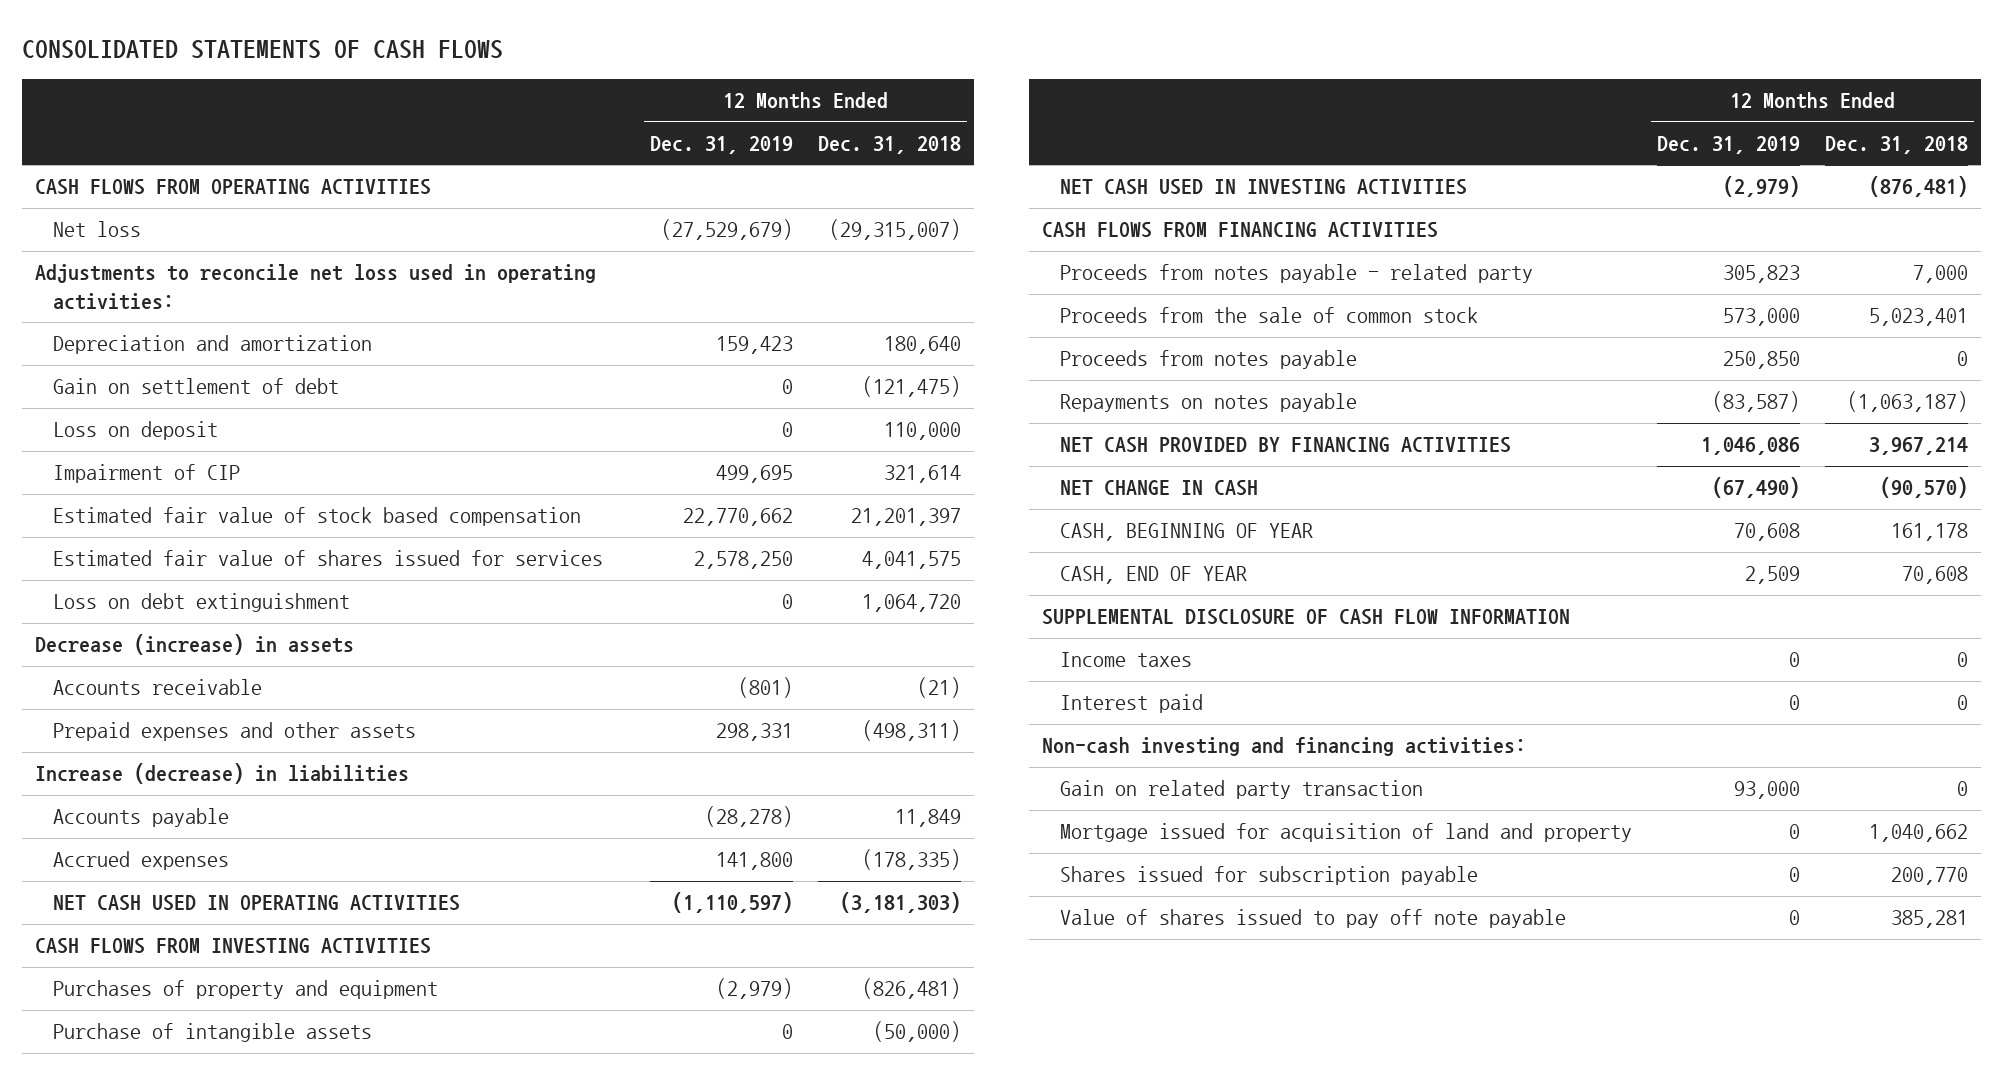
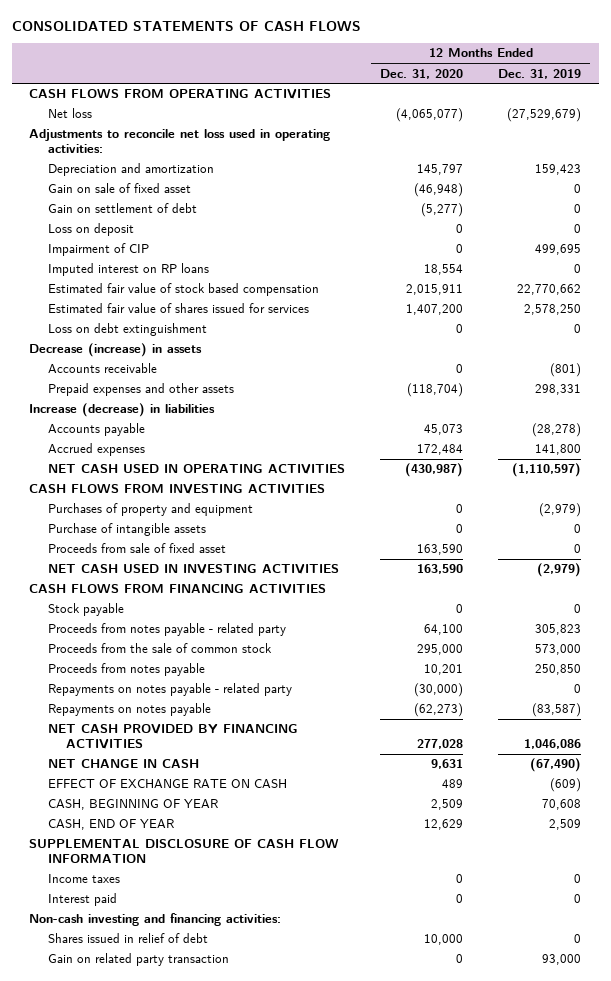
[818,136,962,155] Dec. 31, 2018 -> none
none -> [380,68,464,79] Dec. 31, 2020
none -> [47,183,191,194] Gain on sale of fixed asset
none -> [47,263,209,277] Imputed interest on RP loans
none -> [47,543,226,554] Proceeds from sale of fixed asset
none -> [47,603,124,617] Stock payable
none -> [47,683,292,697] Repayments on notes payable - related party
none -> [47,779,287,789] EFFECT OF EXCHANGE RATE ON CASH
none -> [47,933,208,944] Shares issued in relief of debt
[1060,823,1633,843] Mortgage issued for acquisition of land and property -> none
[1060,866,1479,886] Shares issued for subscription payable -> none
[1060,909,1567,929] Value of shares issued to pay off note payable -> none

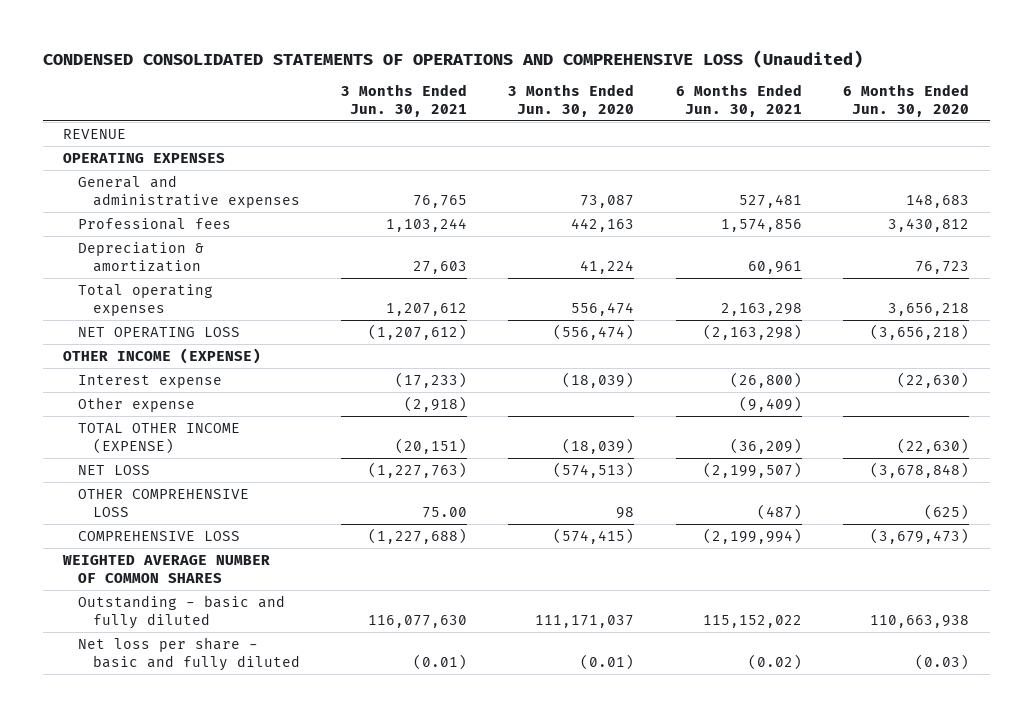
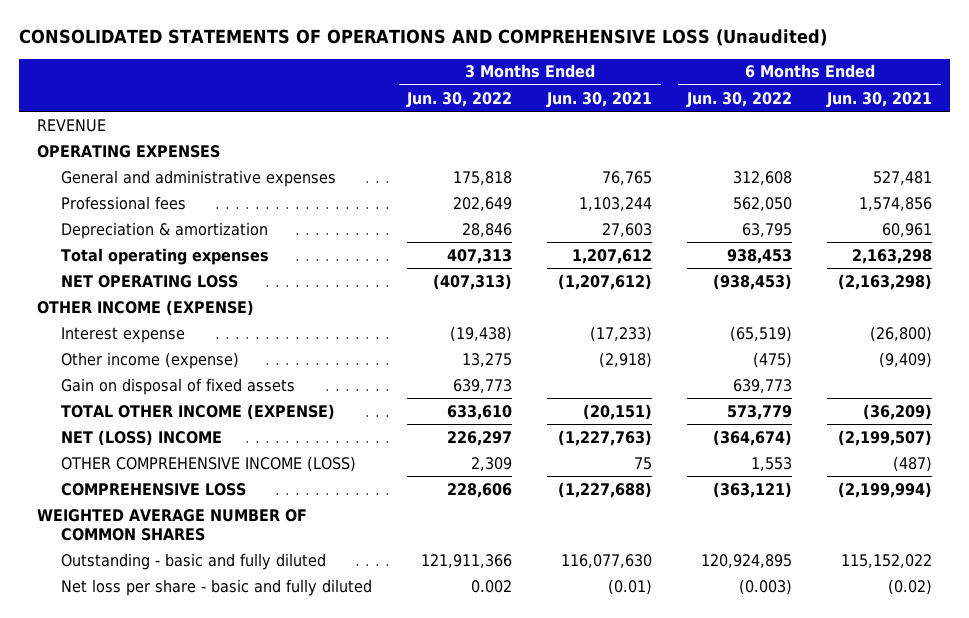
[42,49,863,68] CONDENSED CONSOLIDATED STATEMENTS OF OPERATIONS AND COMPREHENSIVE LOSS (Unaudited) -> [19,29,828,47] CONSOLIDATED STATEMENTS OF OPERATIONS AND COMPREHENSIVE LOSS (Unaudited)
[508,83,635,117] 3 Months Ended Jun. 30, 2020 -> none
[843,83,970,117] 6 Months Ended Jun. 30, 2020 -> none
none -> [406,91,513,108] Jun. 30, 2022
none -> [686,91,793,108] Jun. 30, 2022
[78,396,196,412] Other expense -> [61,351,240,369] Other income (expense)
none -> [61,377,296,395] Gain on disposal of fixed assets
[78,464,151,475] NET LOSS -> [61,429,223,446] NET (LOSS) INCOME
[78,488,250,518] OTHER COMPREHENSIVE LOSS -> [61,455,357,472] OTHER COMPREHENSIVE INCOME (LOSS)
[422,507,468,519] 75.00 -> [634,456,653,470] 75

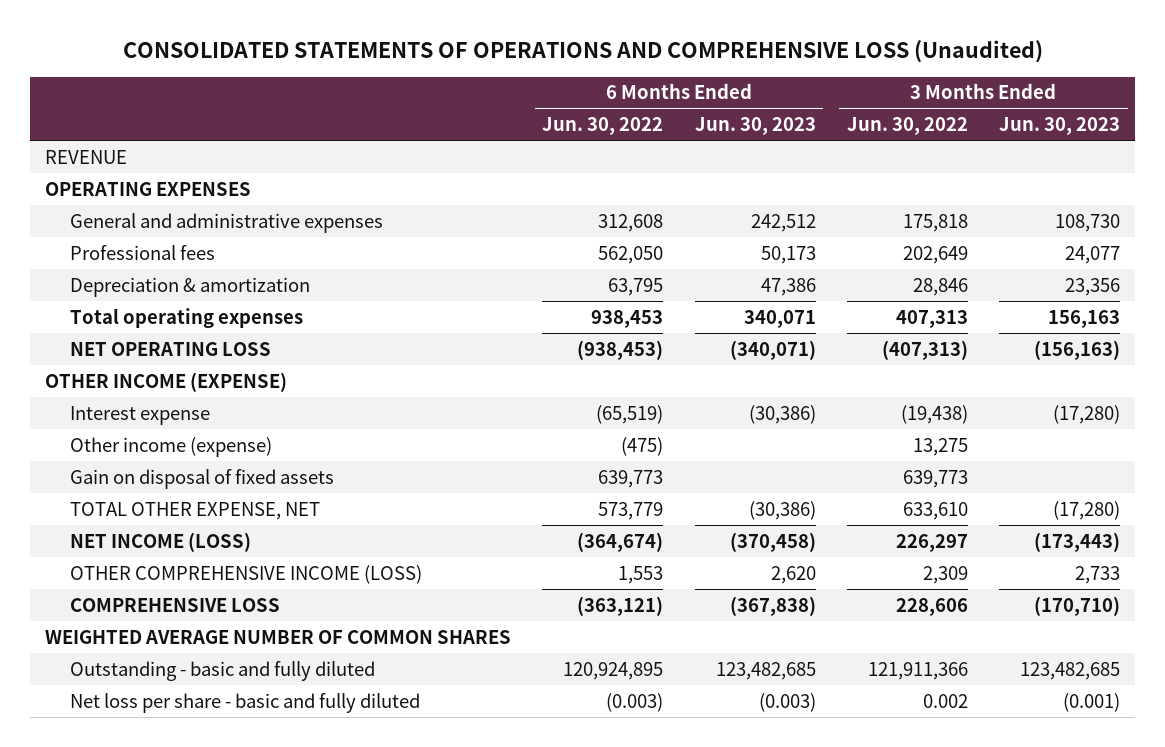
[546,91,653,108] Jun. 30, 2021 -> none
[826,91,933,108] Jun. 30, 2021 -> none
none -> [694,117,816,136] Jun. 30, 2023
none -> [998,117,1120,136] Jun. 30, 2023
[61,403,336,420] TOTAL OTHER INCOME (EXPENSE) -> [70,501,321,520] TOTAL OTHER EXPENSE, NET
[61,429,223,446] NET (LOSS) INCOME -> [70,531,252,552] NET INCOME (LOSS)

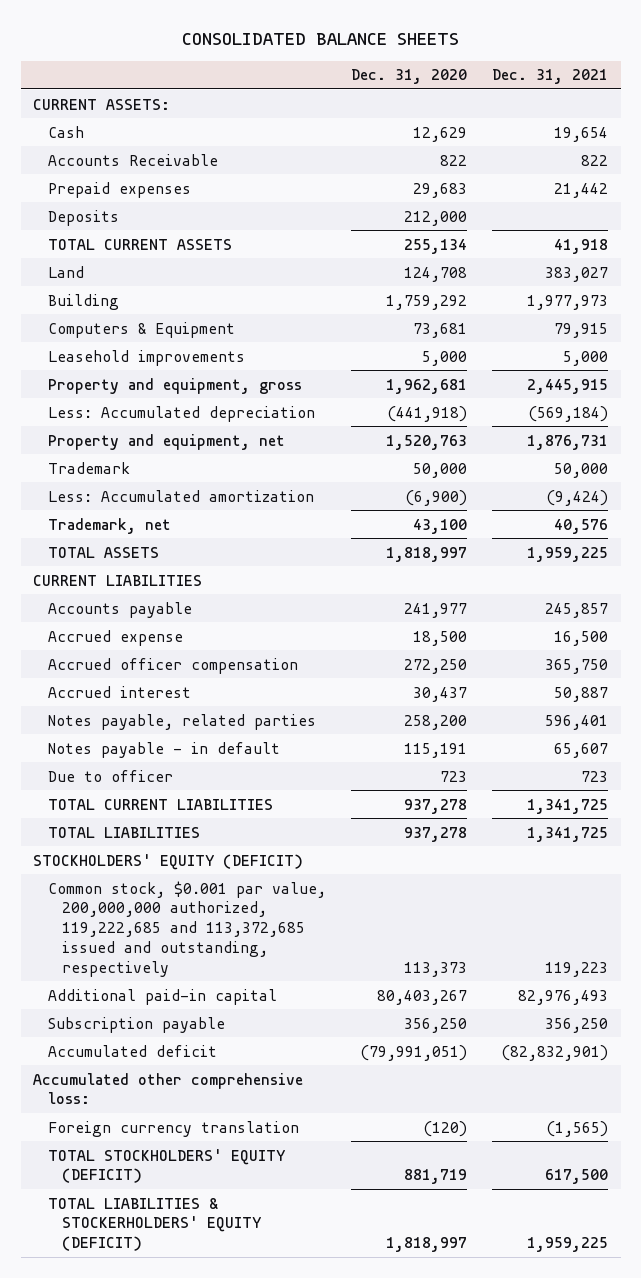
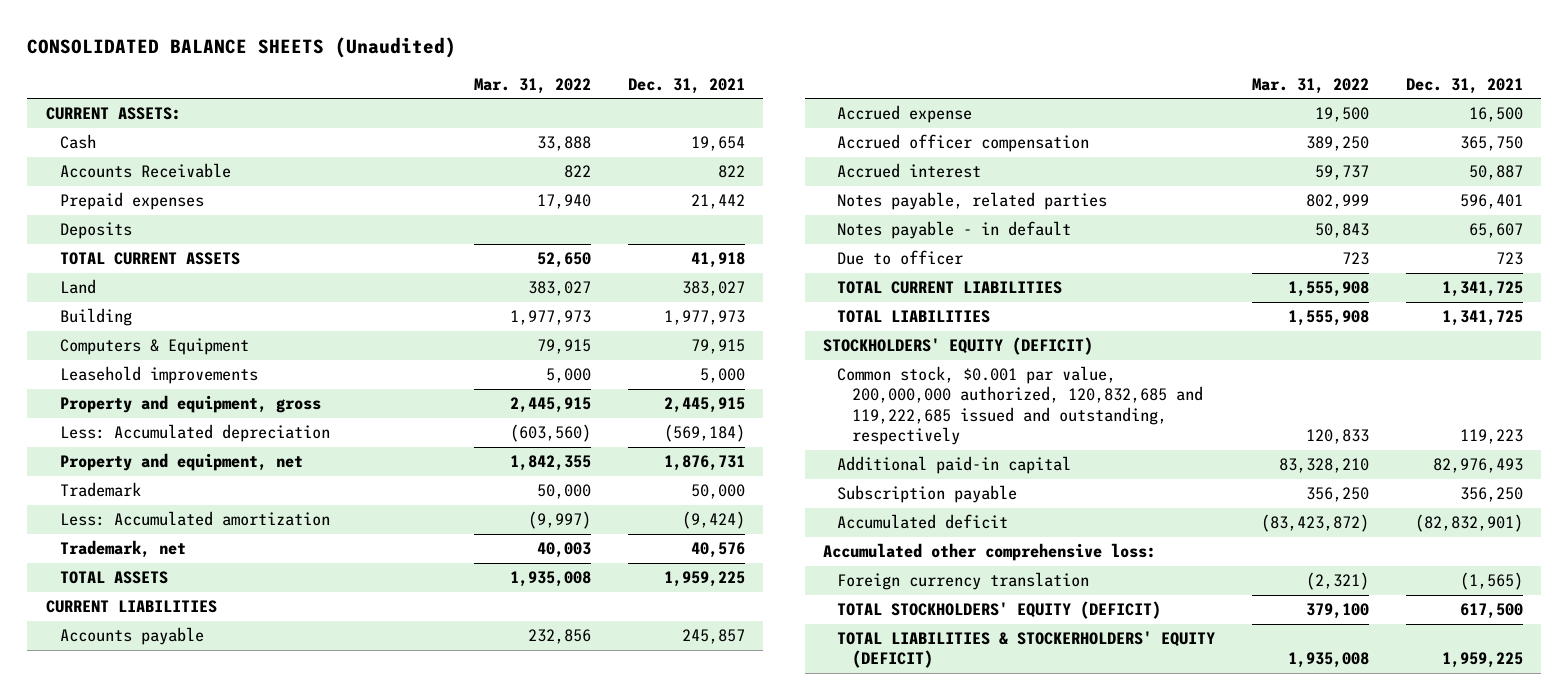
[181,32,459,45] CONSOLIDATED BALANCE SHEETS -> [27,37,457,59] CONSOLIDATED BALANCE SHEETS (Unaudited)
[350,69,467,85] Dec. 31, 2020 -> none
none -> [474,77,592,94] Mar. 31, 2022
[47,880,326,977] Common stock, $0.001 par value, 200,000,000 authorized, 119,222,685 and 113,372,685 issued and outstanding, respectively -> [837,366,1203,446] Common stock, $0.001 par value, 200,000,000 authorized, 120,832,685 and 119,222,685 issued and outstanding, respectively

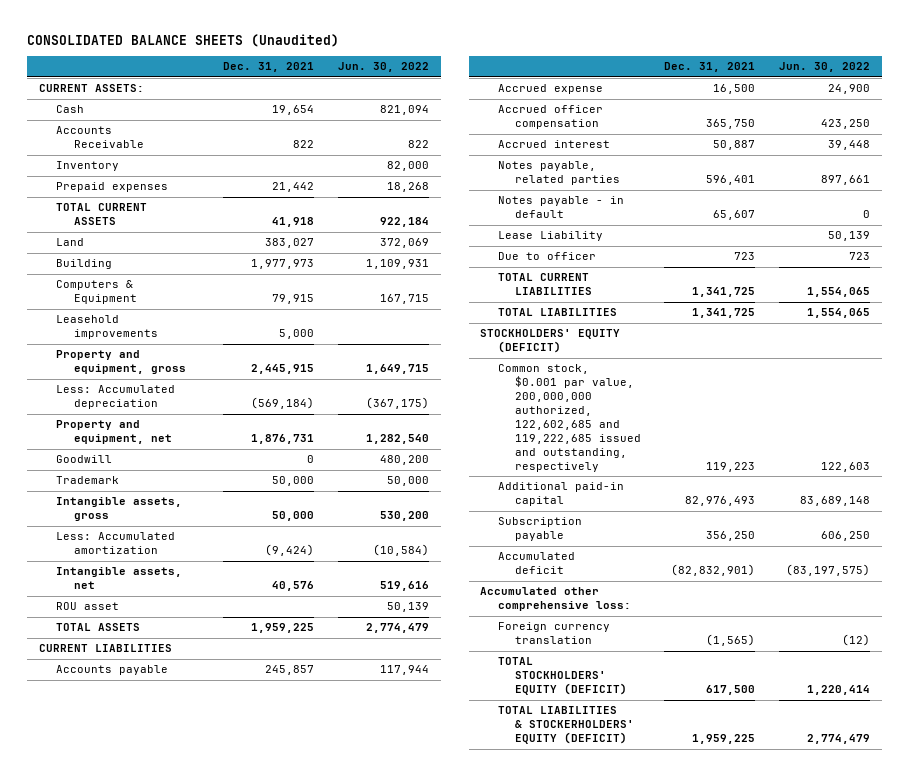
[474,77,592,94] Mar. 31, 2022 -> none
none -> [337,62,429,73] Jun. 30, 2022
none -> [56,161,120,172] Inventory
[59,222,132,240] Deposits -> none
none -> [56,455,113,464] Goodwill
none -> [56,497,183,522] Intangible assets, gross
[59,540,186,559] Trademark, net -> [56,567,183,590] Intangible assets, net
none -> [56,602,120,611] ROU asset
none -> [497,231,603,242] Lease Liability
[837,366,1203,446] Common stock, $0.001 par value, 200,000,000 authorized, 120,832,685 and 119,222,685 issued and outstanding, respectively -> [497,364,641,473] Common stock, $0.001 par value, 200,000,000 authorized, 122,602,685 and 119,222,685 issued and outstanding, respectively

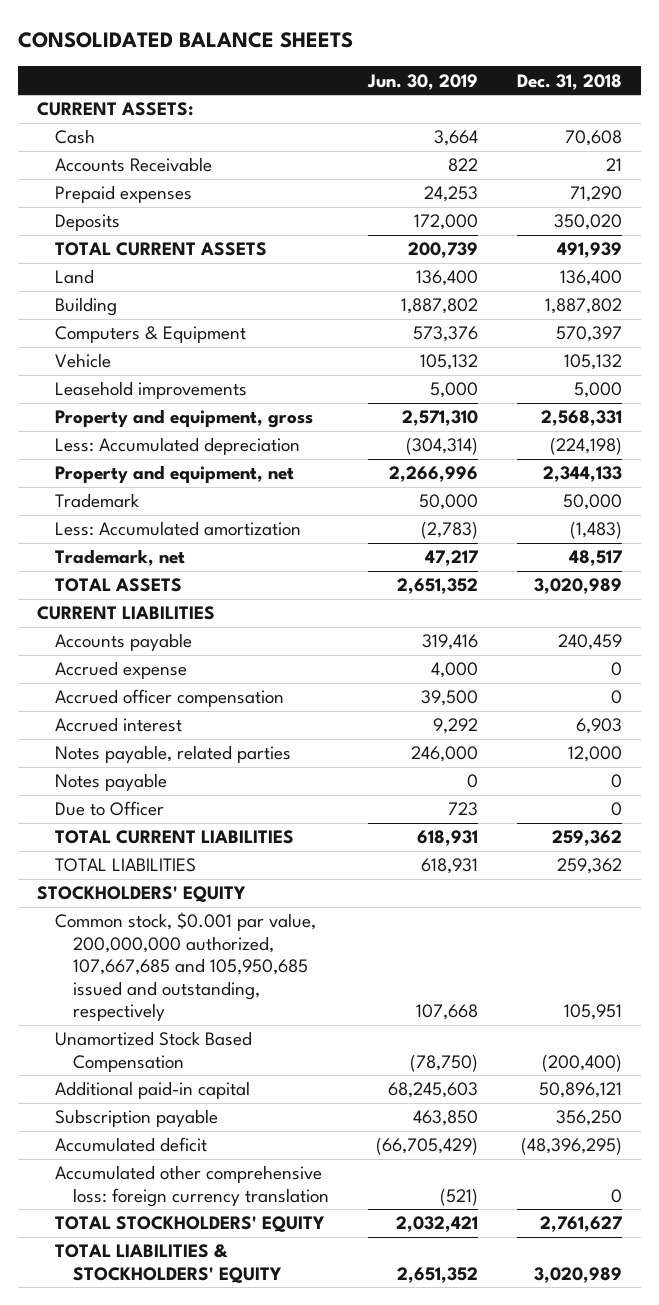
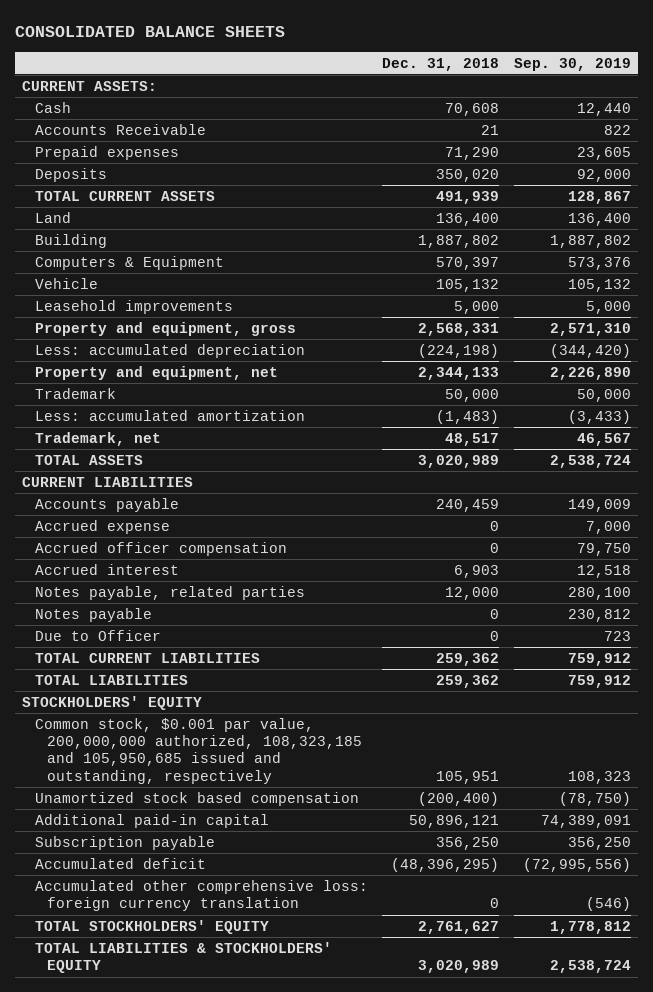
[367,73,479,90] Jun. 30, 2019 -> none
none -> [513,57,631,71] Sep. 30, 2019
[55,437,301,456] Less: Accumulated depreciation -> [34,343,305,358] Less: accumulated depreciation
[55,521,302,537] Less: Accumulated amortization -> [34,409,305,421] Less: accumulated amortization
[55,912,317,1022] Common stock, $0.001 par value, 200,000,000 authorized, 107,667,685 and 105,950,685 issued and outstanding, respectively -> [34,717,362,784] Common stock, $0.001 par value, 200,000,000 authorized, 108,323,185 and 105,950,685 issued and outstanding, respectively
[55,1031,253,1072] Unamortized Stock Based Compensation -> [34,791,359,806] Unamortized stock based compensation

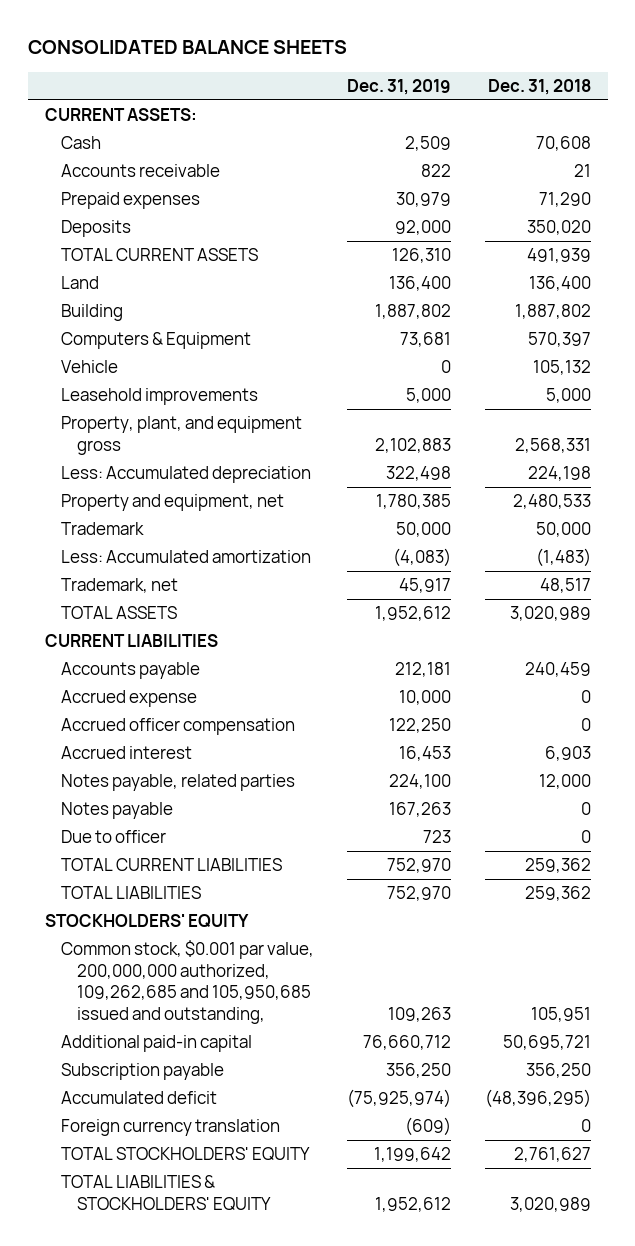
[513,57,631,71] Sep. 30, 2019 -> none
none -> [347,78,452,95] Dec. 31, 2019
[34,123,206,135] Accounts Receivable -> [60,164,220,178] Accounts receivable
[34,321,296,336] Property and equipment, gross -> [60,416,302,455] Property, plant, and equipment gross
[34,343,305,358] Less: accumulated depreciation -> [60,466,311,484] Less: Accumulated depreciation
[418,343,500,358] (224,198) -> [527,466,591,482] 224,198
[418,366,500,380] 2,344,133 -> [512,494,591,510] 2,480,533
[34,409,305,421] Less: accumulated amortization -> [60,550,311,564] Less: Accumulated amortization
[34,629,161,641] Due to Officer -> [60,830,166,844] Due to officer
[34,791,359,806] Unamortized stock based compensation -> none
[34,717,362,784] Common stock, $0.001 par value, 200,000,000 authorized, 108,323,185 and 105,950,685 issued and outstanding, respectively -> [60,940,314,1025] Common stock, $0.001 par value, 200,000,000 authorized, 109,262,685 and 105,950,685 issued and outstanding,
[409,814,500,828] 50,896,121 -> [502,1035,591,1051] 50,695,721
[34,879,368,912] Accumulated other comprehensive loss: foreign currency translation -> none
none -> [60,1119,280,1137] Foreign currency translation

